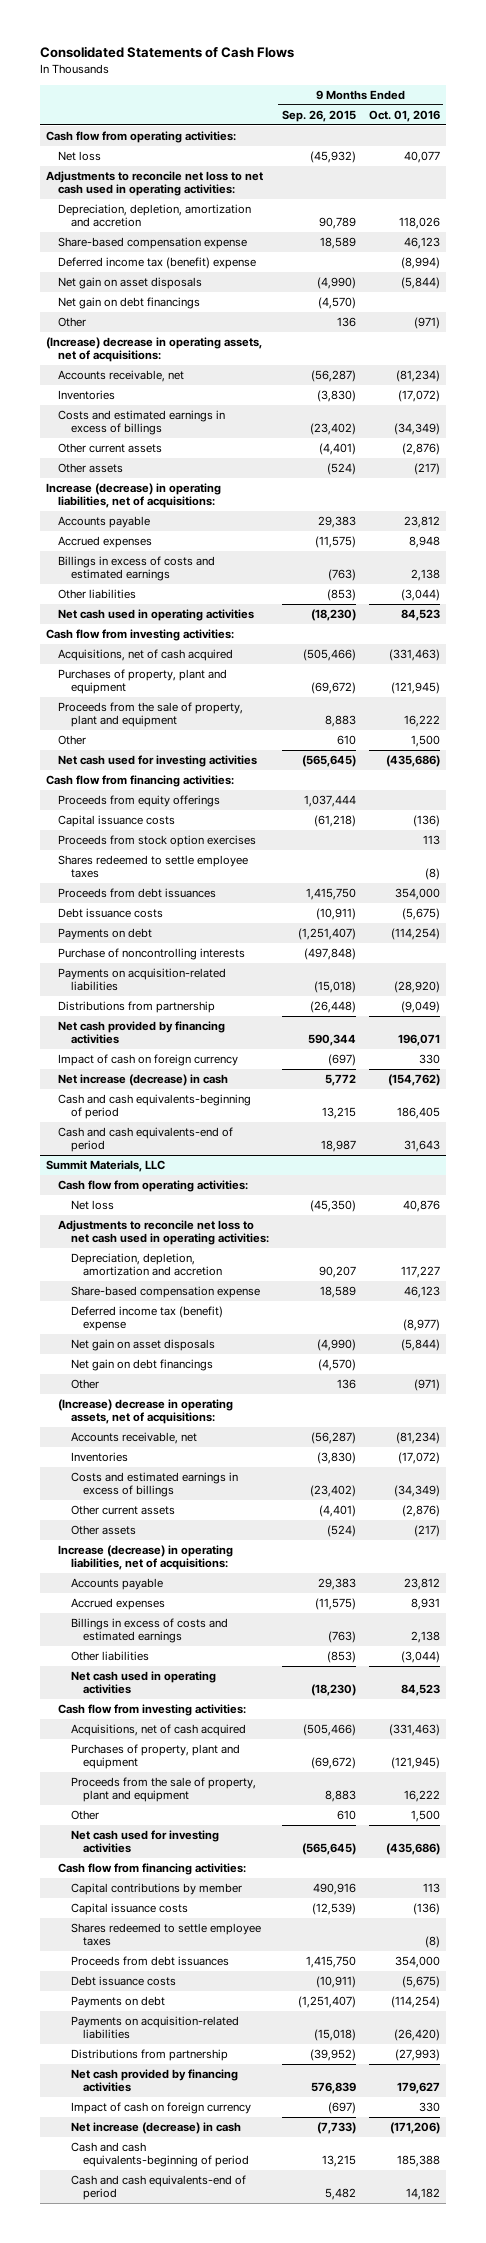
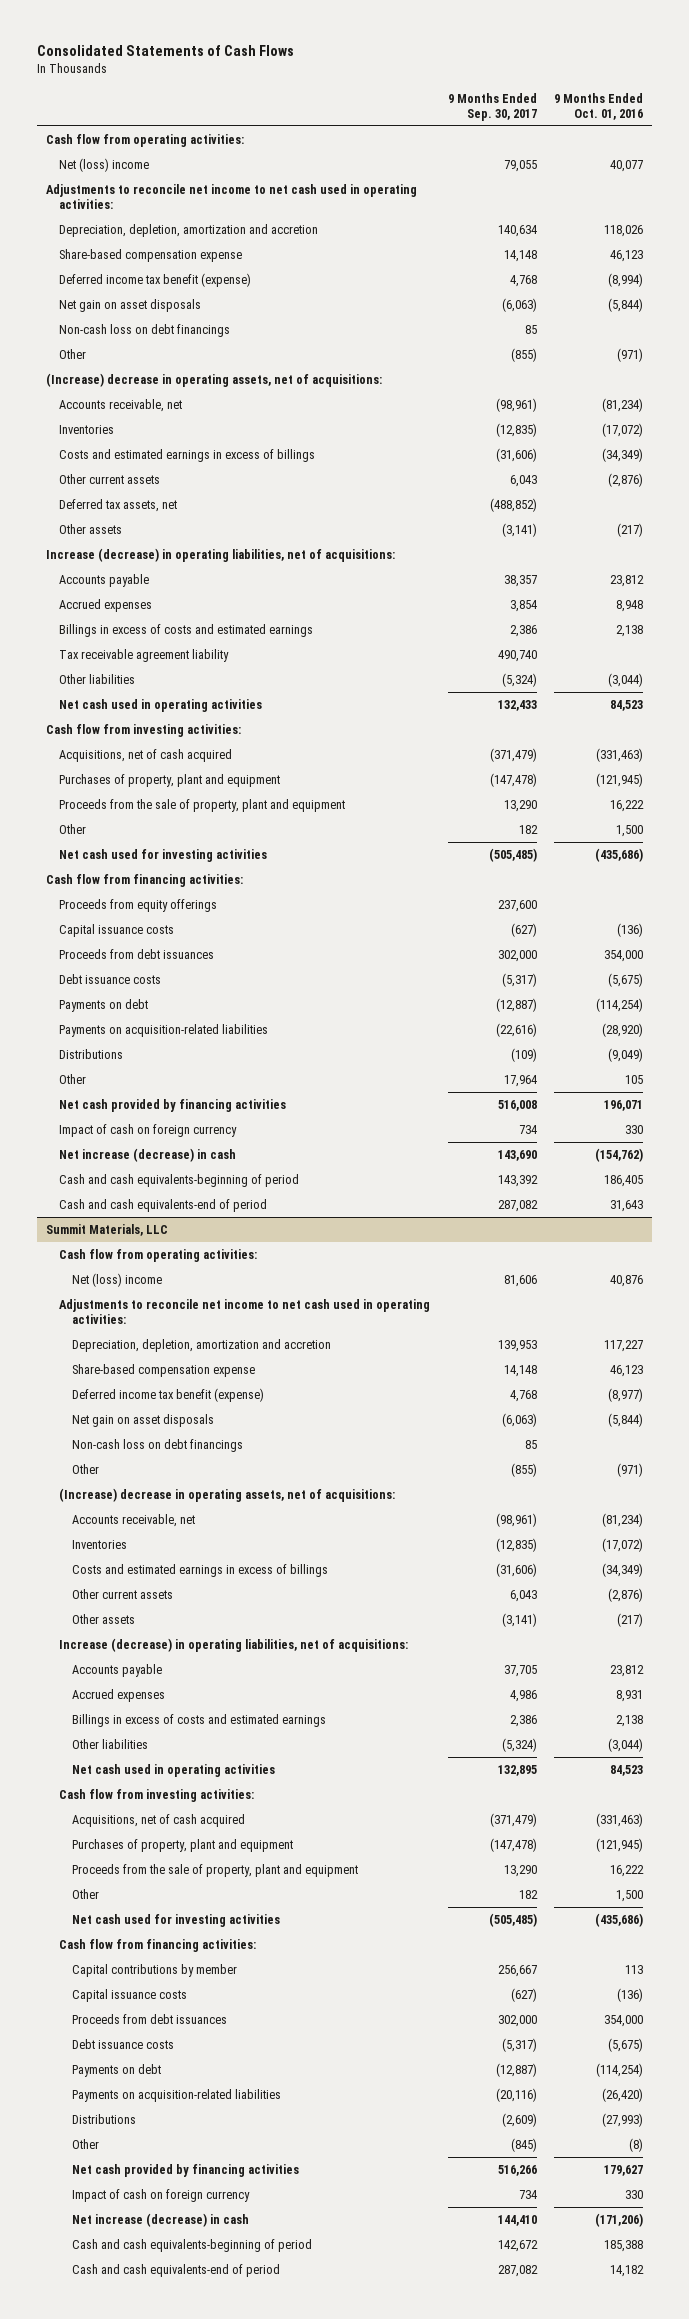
[281,109,356,122] Sep. 26, 2015 -> none
none -> [447,92,537,121] 9 Months Ended Sep. 30, 2017
[58,151,102,162] Net loss -> [58,157,149,172] Net (loss) income
[46,171,264,197] Adjustments to reconcile net loss to net cash used in operating activities: -> [45,183,417,209] Adjustments to reconcile net income to net cash used in operating activities:
[58,257,257,270] Deferred income tax (benefit) expense -> [58,272,251,287] Deferred income tax benefit (expense)
[58,297,201,310] Net gain on debt financings -> [58,323,230,337] Non-cash loss on debt financings
none -> [58,498,177,512] Deferred tax assets, net
none -> [58,648,229,662] Tax receivable agreement liability
[58,835,257,848] Proceeds from stock option exercises -> none
[58,855,249,879] Shares redeemed to settle employee taxes -> none
[58,948,246,961] Purchase of noncontrolling interests -> none
[58,1001,216,1014] Distributions from partnership -> [58,1048,123,1059] Distributions
none -> [58,1073,86,1084] Other
[70,1200,114,1211] Net loss -> [72,1272,163,1287] Net (loss) income
[58,1220,269,1246] Adjustments to reconcile net loss to net cash used in operating activities: -> [58,1298,430,1324] Adjustments to reconcile net income to net cash used in operating activities:
[70,1306,223,1332] Deferred income tax (benefit) expense -> [72,1387,265,1402] Deferred income tax benefit (expense)
[70,1359,213,1372] Net gain on debt financings -> [72,1438,244,1452] Non-cash loss on debt financings
[70,1923,261,1947] Shares redeemed to settle employee taxes -> none
[70,2049,228,2062] Distributions from partnership -> [72,2113,137,2124] Distributions
none -> [72,2138,100,2149] Other

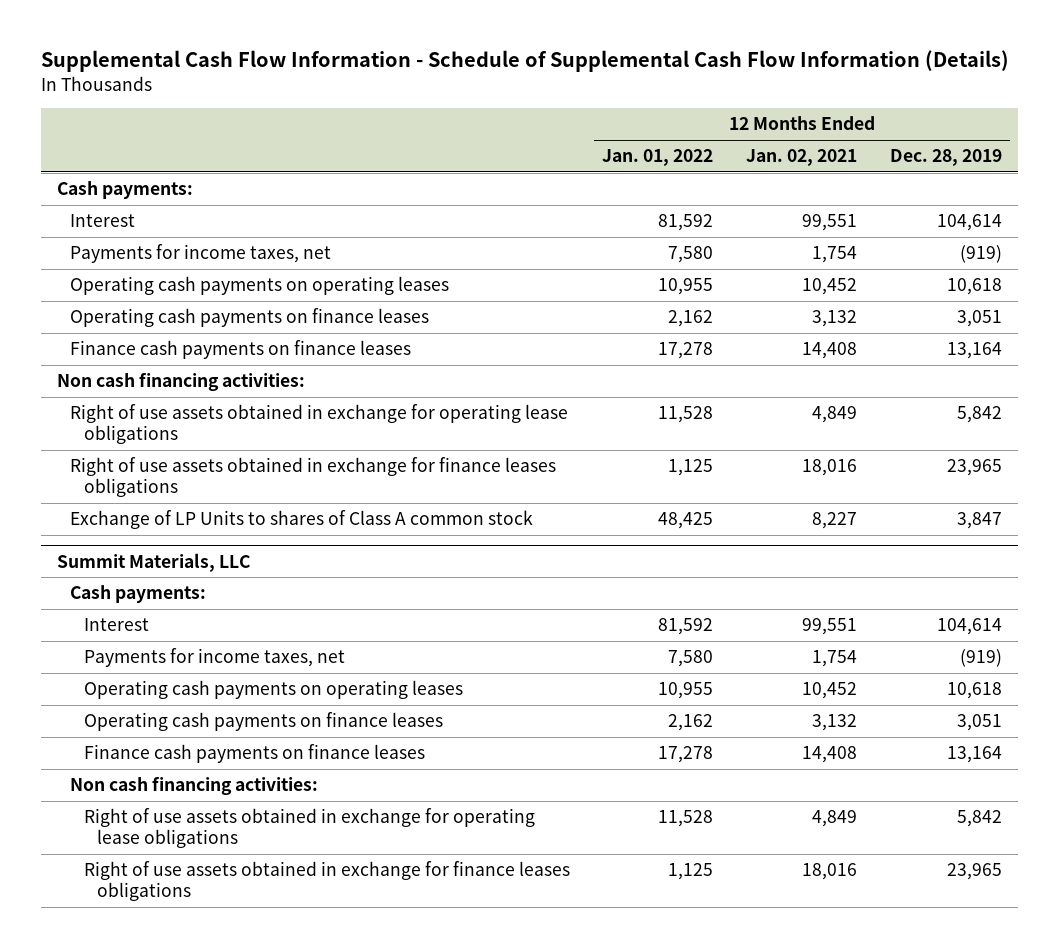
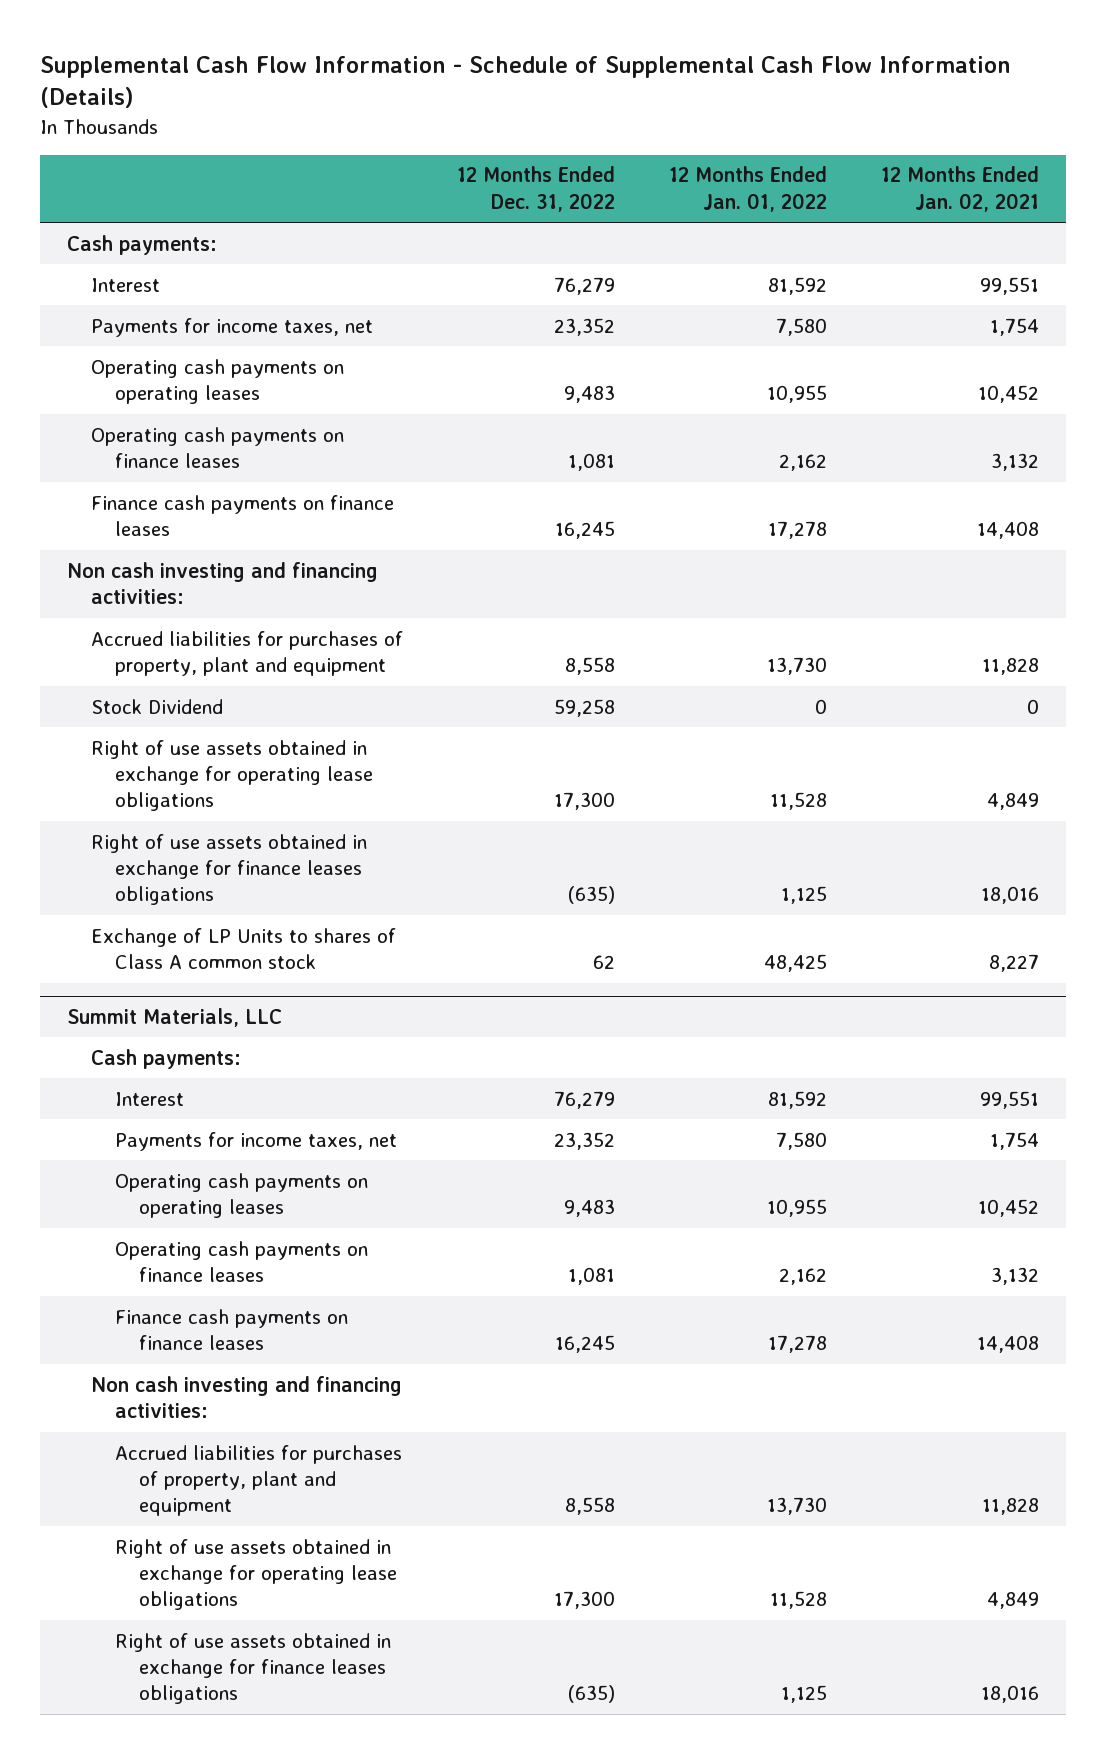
[889,149,1002,167] Dec. 28, 2019 -> none
none -> [456,166,615,212] 12 Months Ended Dec. 31, 2022
[56,372,305,392] Non cash financing activities: -> [67,561,379,605] Non cash investing and financing activities:
none -> [91,630,404,677] Accrued liabilities for purchases of property, plant and equipment
none -> [91,698,224,714] Stock Dividend
[70,776,319,796] Non cash financing activities: -> [91,1375,403,1419] Non cash investing and financing activities:
none -> [114,1444,402,1517] Accrued liabilities for purchases of property, plant and equipment

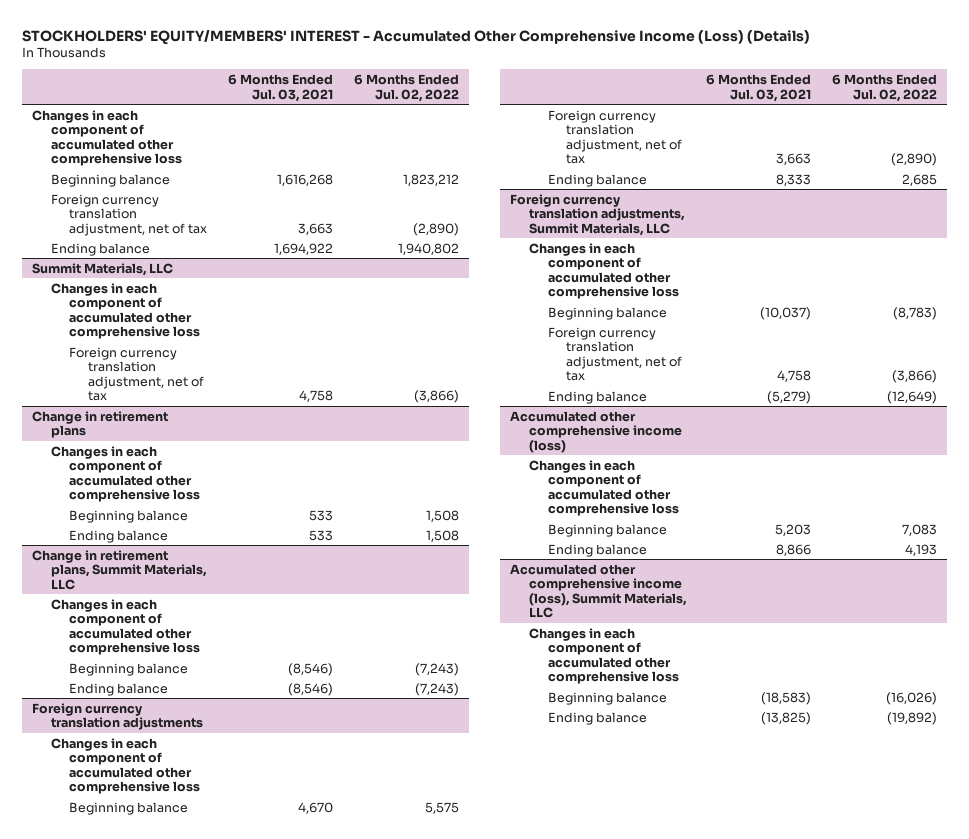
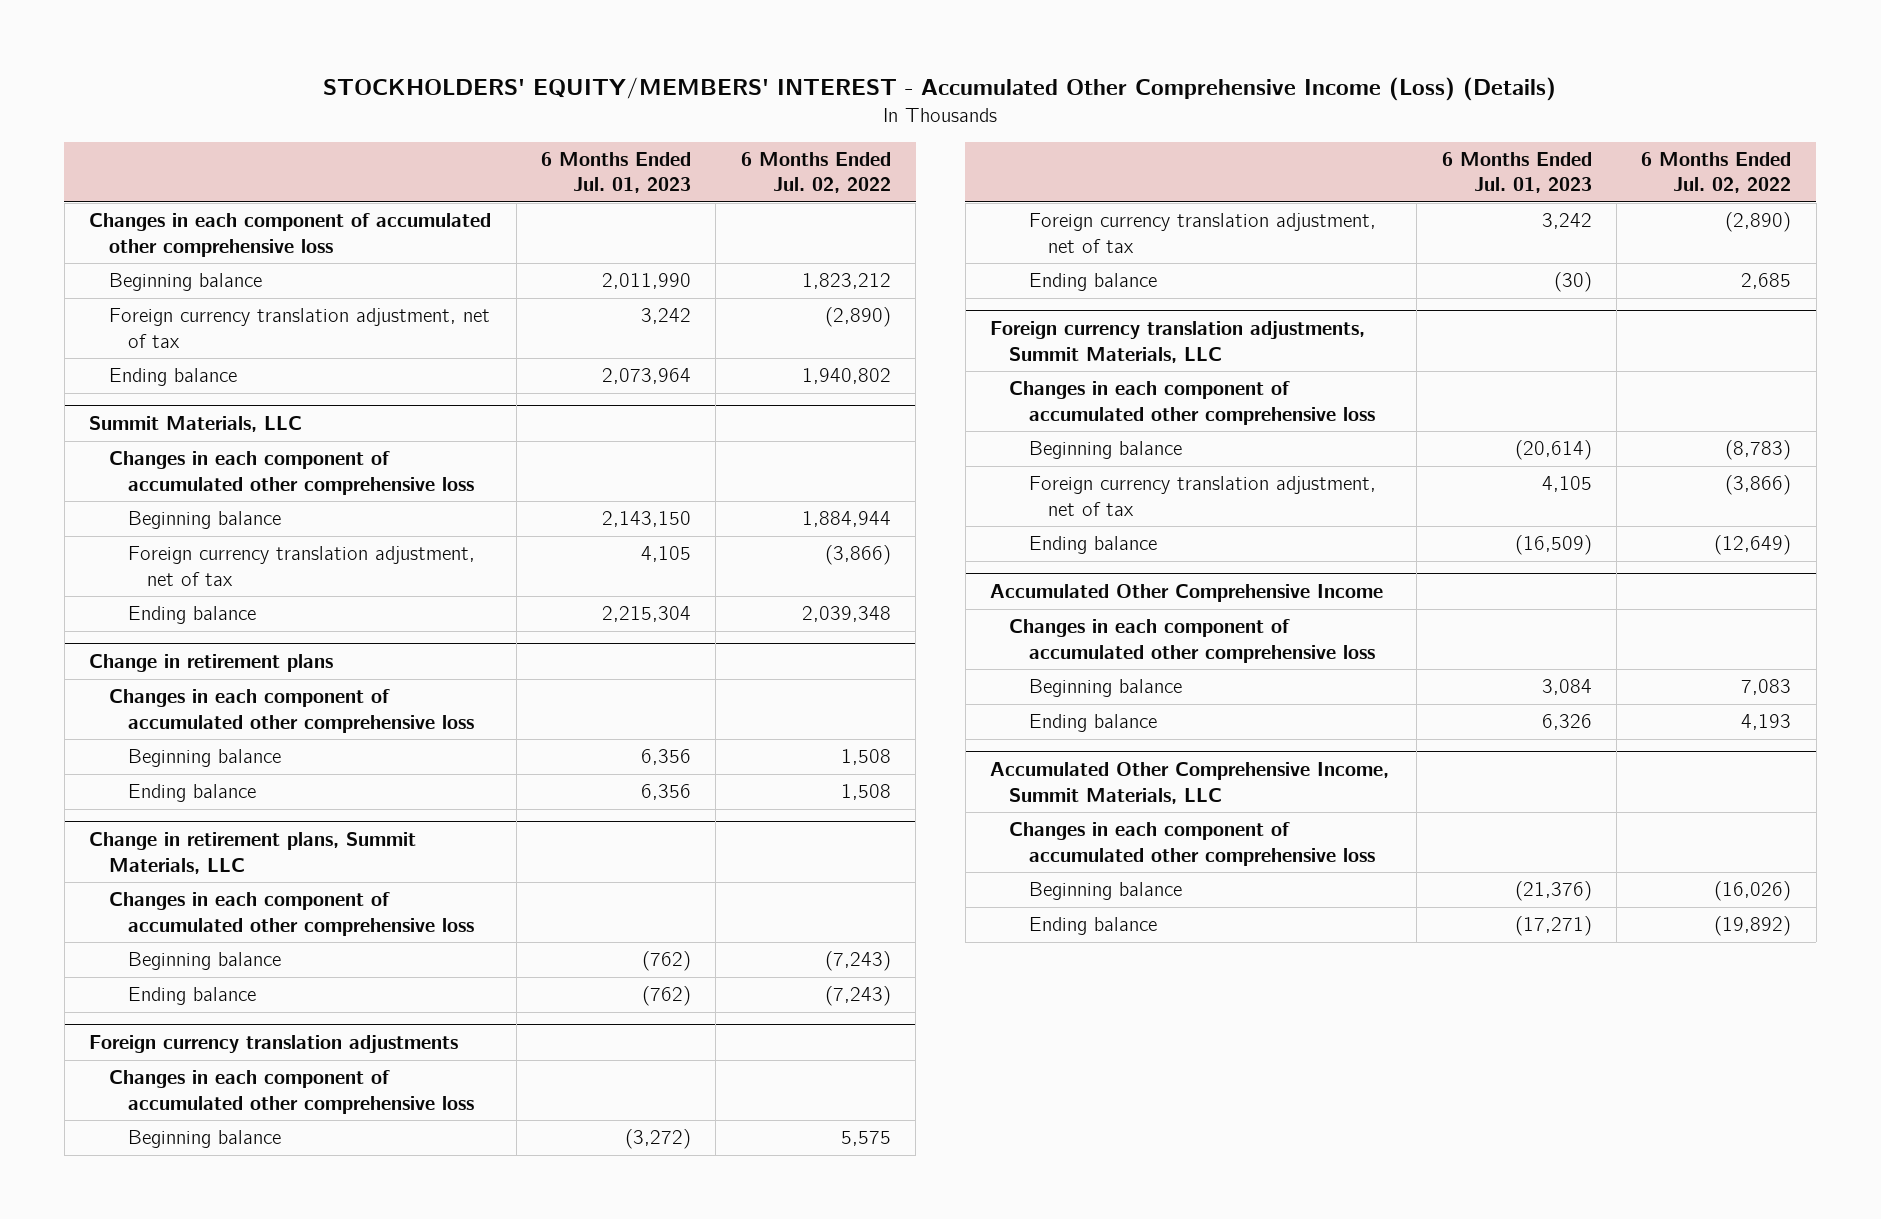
[228,74,334,102] 6 Months Ended Jul. 03, 2021 -> none
none -> [541,151,692,194] 6 Months Ended Jul. 01, 2023
none -> [128,511,282,530] Beginning balance
none -> [128,606,257,625] Ending balance
[510,410,682,453] Accumulated other comprehensive income (loss) -> [989,584,1383,603] Accumulated Other Comprehensive Income
[510,563,687,619] Accumulated other comprehensive income (loss), Summit Materials, LLC -> [989,762,1389,804] Accumulated Other Comprehensive Income, Summit Materials, LLC

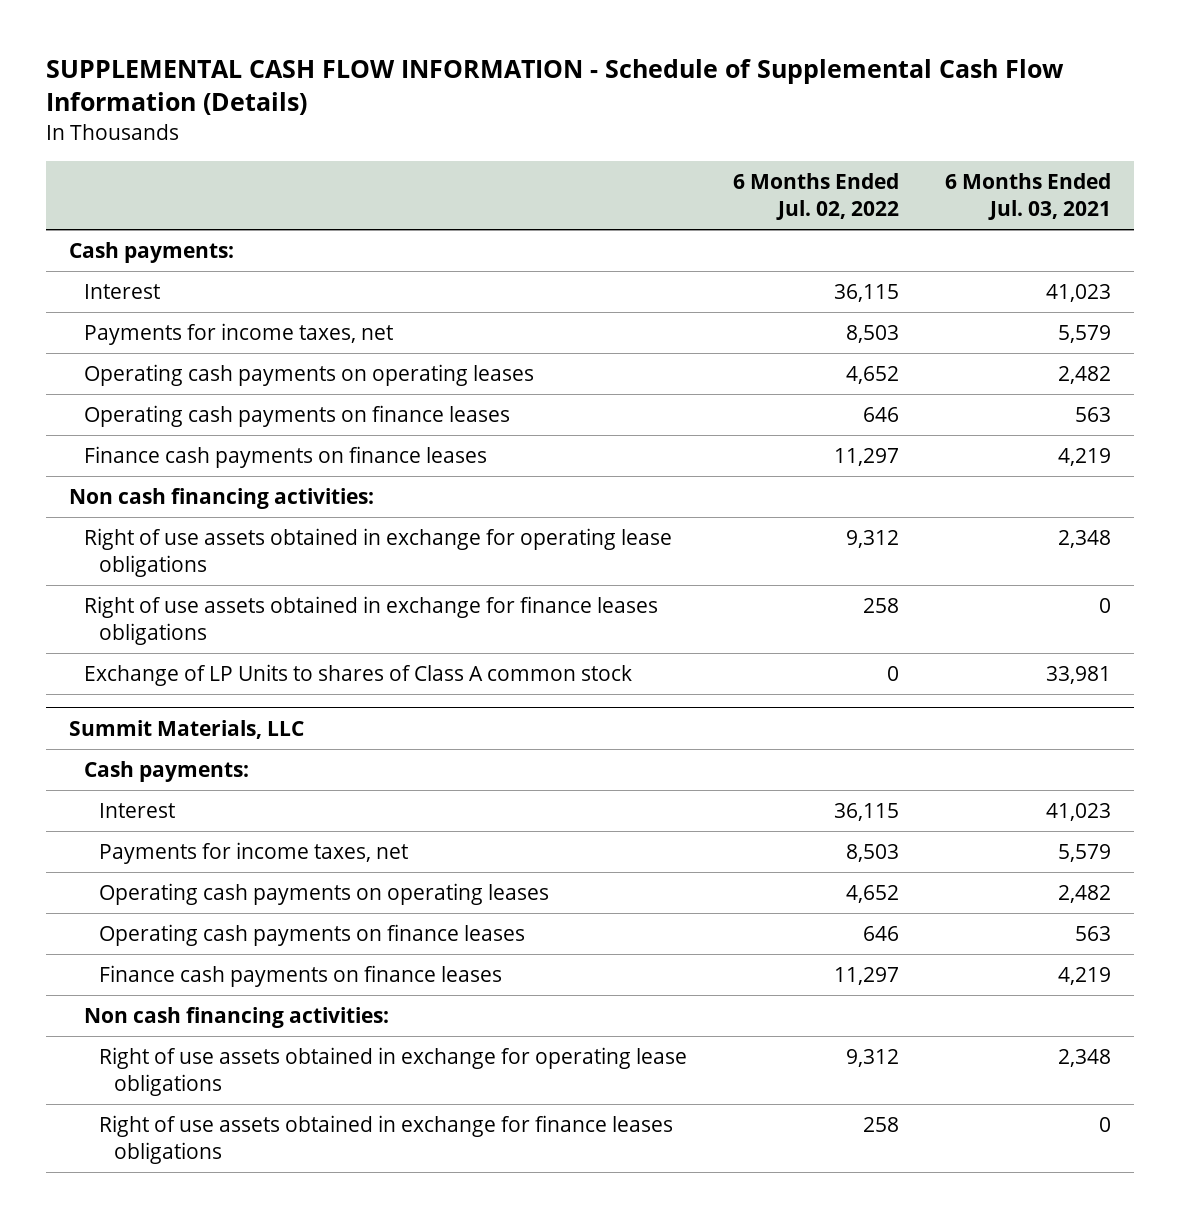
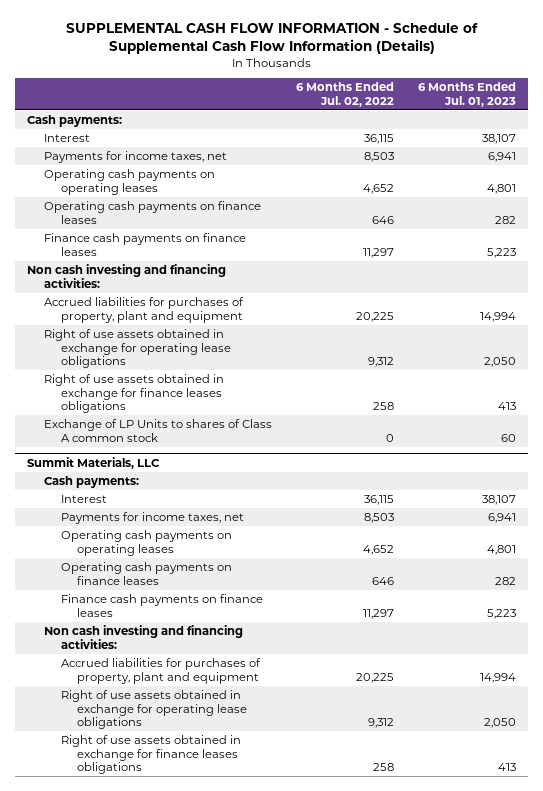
[945,172,1112,221] 6 Months Ended Jul. 03, 2021 -> none
none -> [418,82,517,107] 6 Months Ended Jul. 01, 2023
[68,488,374,510] Non cash financing activities: -> [26,264,226,288] Non cash investing and financing activities:
none -> [43,297,244,323] Accrued liabilities for purchases of property, plant and equipment
[83,1007,389,1029] Non cash financing activities: -> [43,625,243,649] Non cash investing and financing activities:
none -> [60,658,261,684] Accrued liabilities for purchases of property, plant and equipment

